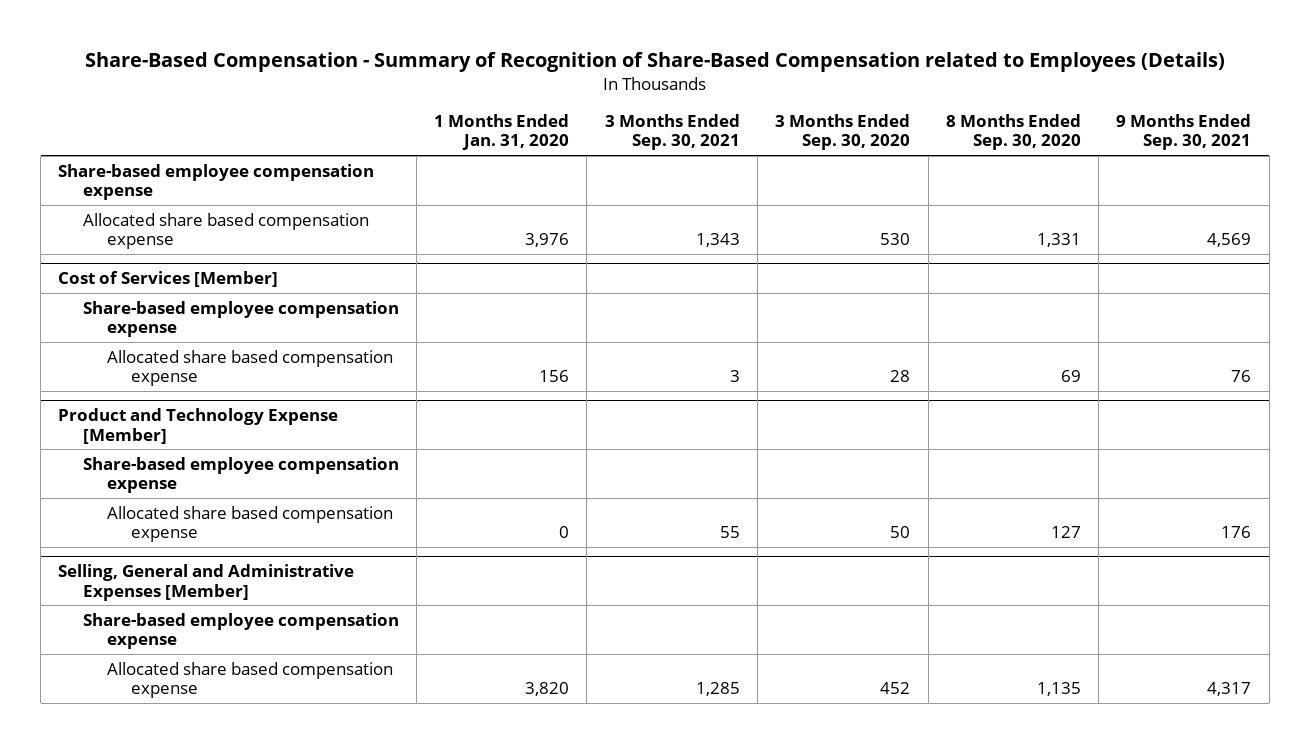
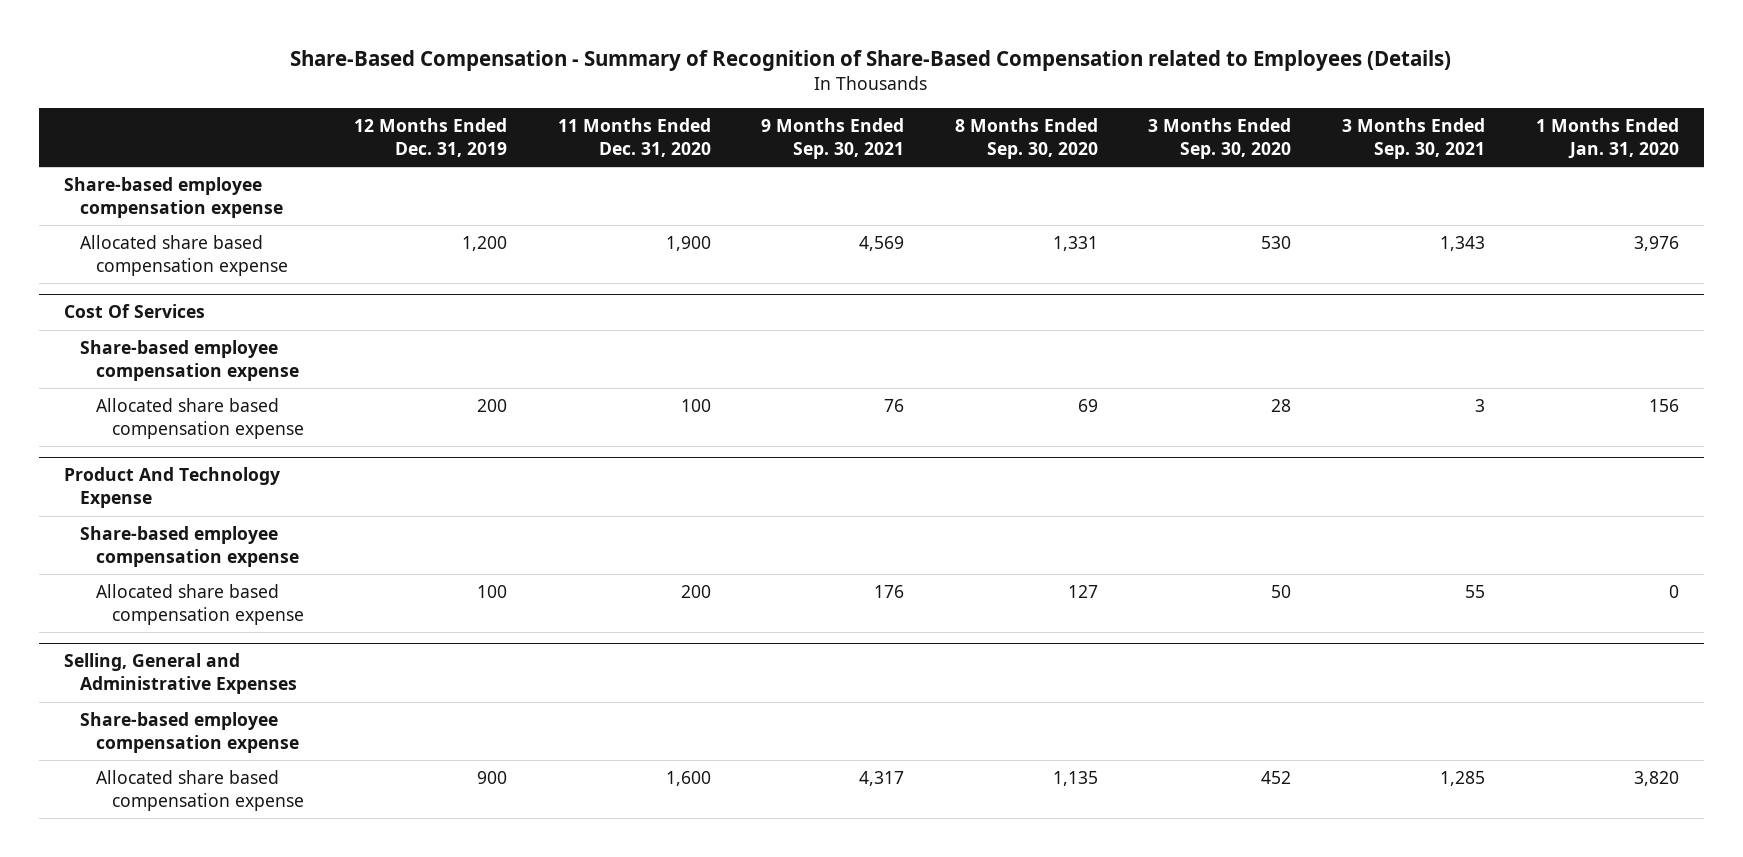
none -> [354,117,508,157] 12 Months Ended Dec. 31, 2019
none -> [557,117,711,157] 11 Months Ended Dec. 31, 2020
[58,271,279,288] Cost of Services [Member] -> [64,304,206,319] Cost Of Services
[58,408,339,444] Product and Technology Expense [Member] -> [64,467,281,509] Product And Technology Expense
[58,564,355,601] Selling, General and Administrative Expenses [Member] -> [64,653,298,695] Selling, General and Administrative Expenses

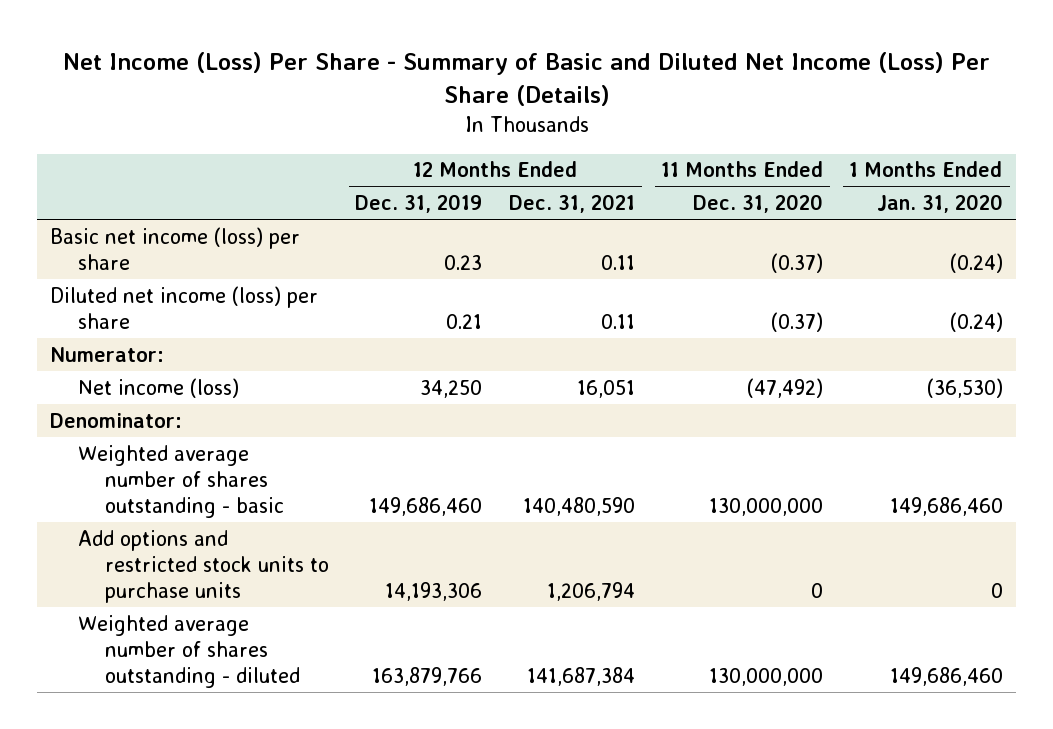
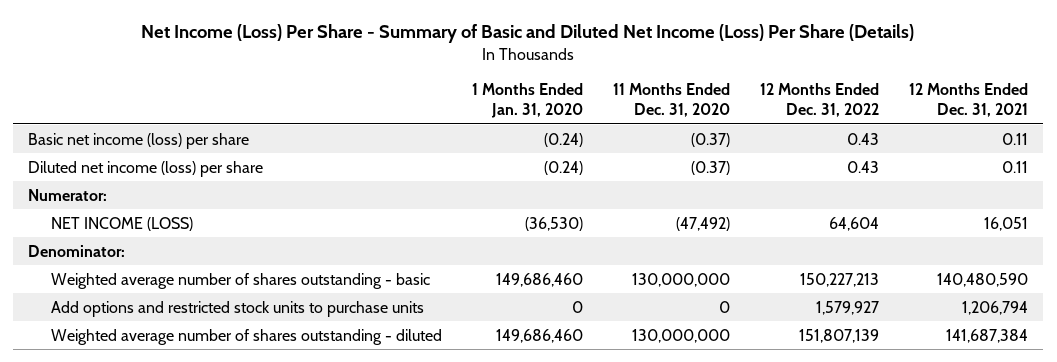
[355,194,483,214] Dec. 31, 2019 -> none
none -> [760,83,880,118] 12 Months Ended Dec. 31, 2022
[77,377,239,398] Net income (loss) -> [50,216,193,231] NET INCOME (LOSS)

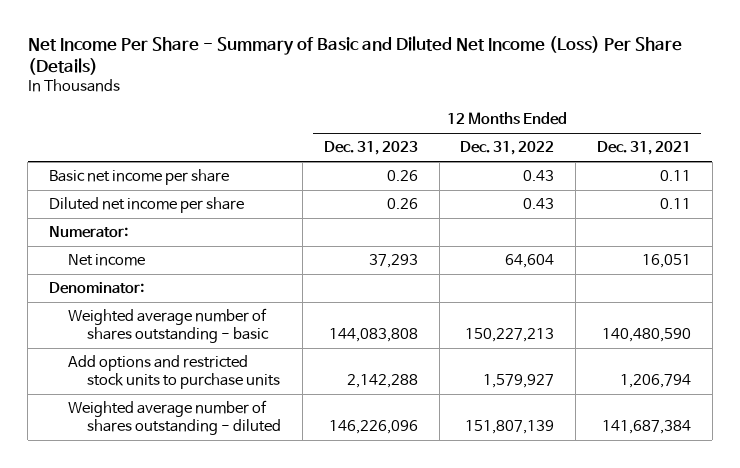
[141,24,915,44] Net Income (Loss) Per Share - Summary of Basic and Diluted Net Income (Loss) Per Share (Details) -> [27,35,682,75] Net Income Per Share - Summary of Basic and Diluted Net Income (Loss) Per Share (Details)
[471,83,583,119] 1 Months Ended Jan. 31, 2020 -> none
[613,83,731,118] 11 Months Ended Dec. 31, 2020 -> none
none -> [323,141,418,156] Dec. 31, 2023
[28,132,250,149] Basic net income (loss) per share -> [48,169,229,186] Basic net income per share
[28,160,264,177] Diluted net income (loss) per share -> [48,197,244,214] Diluted net income per share
[50,216,193,231] NET INCOME (LOSS) -> [68,254,146,267] Net income

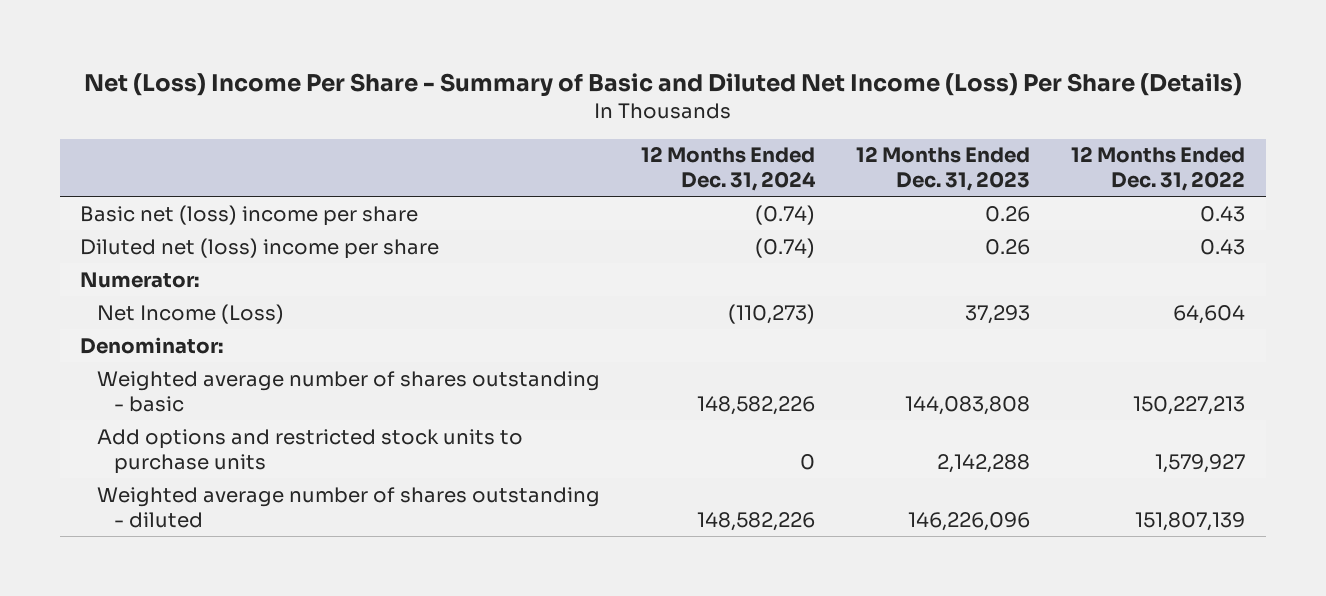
[27,35,682,75] Net Income Per Share - Summary of Basic and Diluted Net Income (Loss) Per Share (Details) -> [83,73,1242,97] Net (Loss) Income Per Share - Summary of Basic and Diluted Net Income (Loss) Per Share (Details)
[596,141,691,156] Dec. 31, 2021 -> none
none -> [641,146,817,192] 12 Months Ended Dec. 31, 2024
[48,169,229,186] Basic net income per share -> [80,204,419,226] Basic net (loss) income per share
[48,197,244,214] Diluted net income per share -> [80,237,440,259] Diluted net (loss) income per share
[68,254,146,267] Net income -> [97,303,285,324] Net Income (Loss)

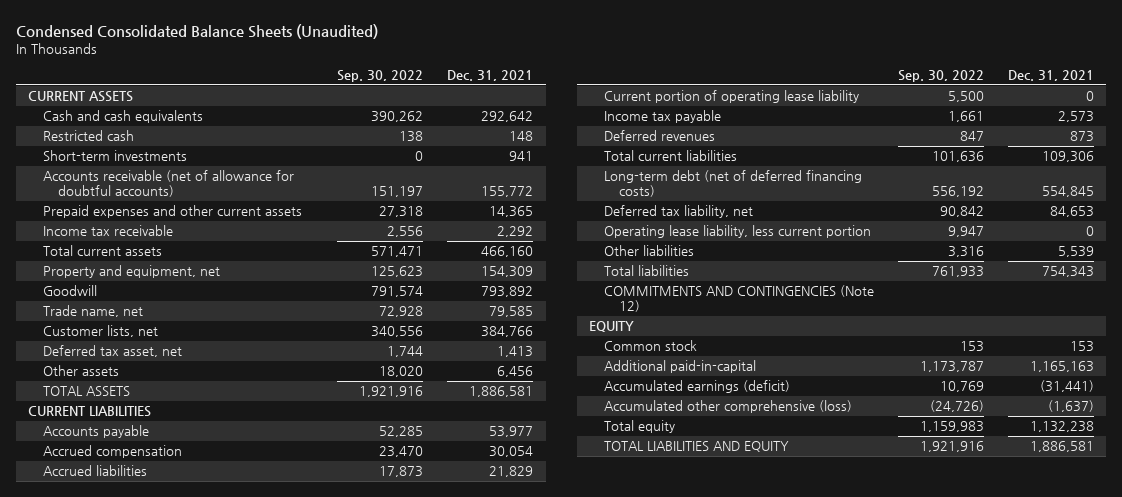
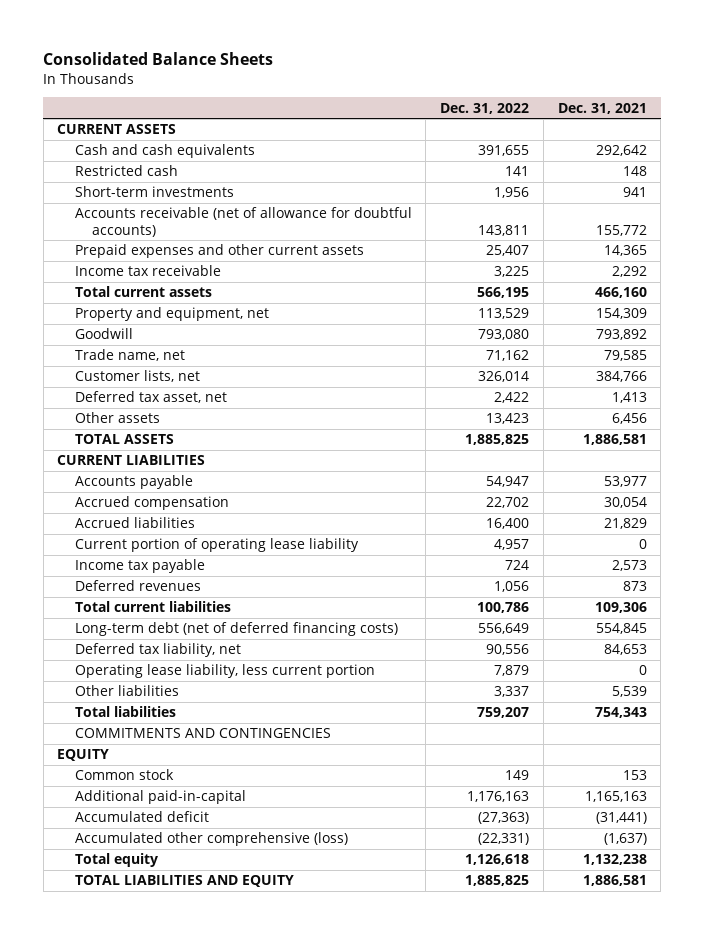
[16,23,379,39] Condensed Consolidated Balance Sheets (Unaudited) -> [43,51,274,65] Consolidated Balance Sheets
[337,70,424,83] Sep. 30, 2022 -> none
none -> [440,102,530,114] Dec. 31, 2022
[603,285,874,313] COMMITMENTS AND CONTINGENCIES (Note 12) -> [74,728,331,739] COMMITMENTS AND CONTINGENCIES
[603,380,790,394] Accumulated earnings (deficit) -> [74,811,209,823] Accumulated deficit

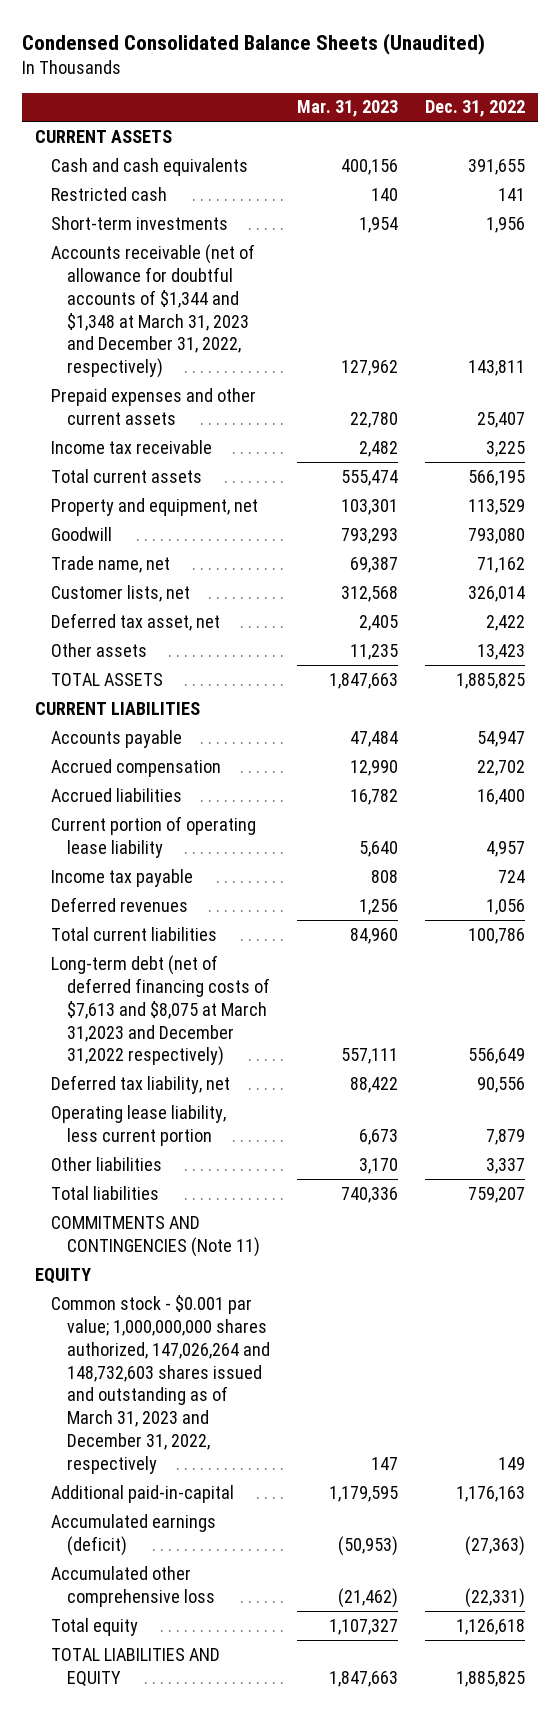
[43,51,274,65] Consolidated Balance Sheets -> [21,32,485,55] Condensed Consolidated Balance Sheets (Unaudited)
[557,102,647,114] Dec. 31, 2021 -> none
none -> [297,100,399,118] Mar. 31, 2023
[74,207,412,237] Accounts receivable (net of allowance for doubtful accounts) -> [51,243,256,379] Accounts receivable (net of allowance for doubtful accounts of $1,344 and $1,348 at March 31, 2023 and December 31, 2022, respectively)
[74,622,398,637] Long-term debt (net of deferred financing costs) -> [51,954,271,1067] Long-term debt (net of deferred financing costs of $7,613 and $8,075 at March 31,2023 and December 31,2022 respectively)
[74,728,331,739] COMMITMENTS AND CONTINGENCIES -> [51,1215,261,1257] COMMITMENTS AND CONTINGENCIES (Note 11)
[74,769,174,781] Common stock -> [51,1294,271,1475] Common stock - $0.001 par value; 1,000,000,000 shares authorized, 147,026,264 and 148,732,603 shares issued and outstanding as of March 31, 2023 and December 31, 2022, respectively
[74,811,209,823] Accumulated deficit -> [51,1513,217,1556] Accumulated earnings (deficit)
[74,832,348,847] Accumulated other comprehensive (loss) -> [51,1565,216,1607] Accumulated other comprehensive loss

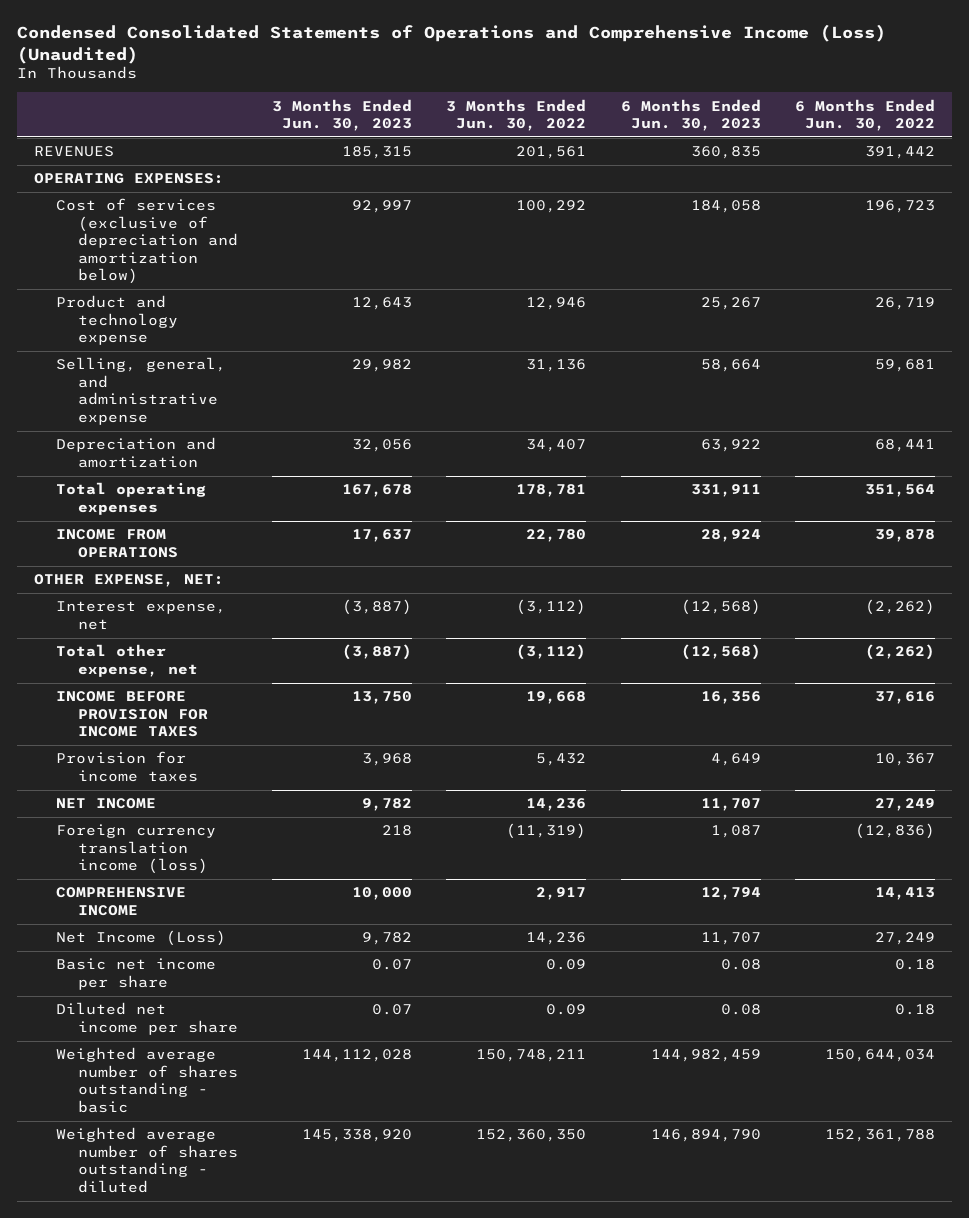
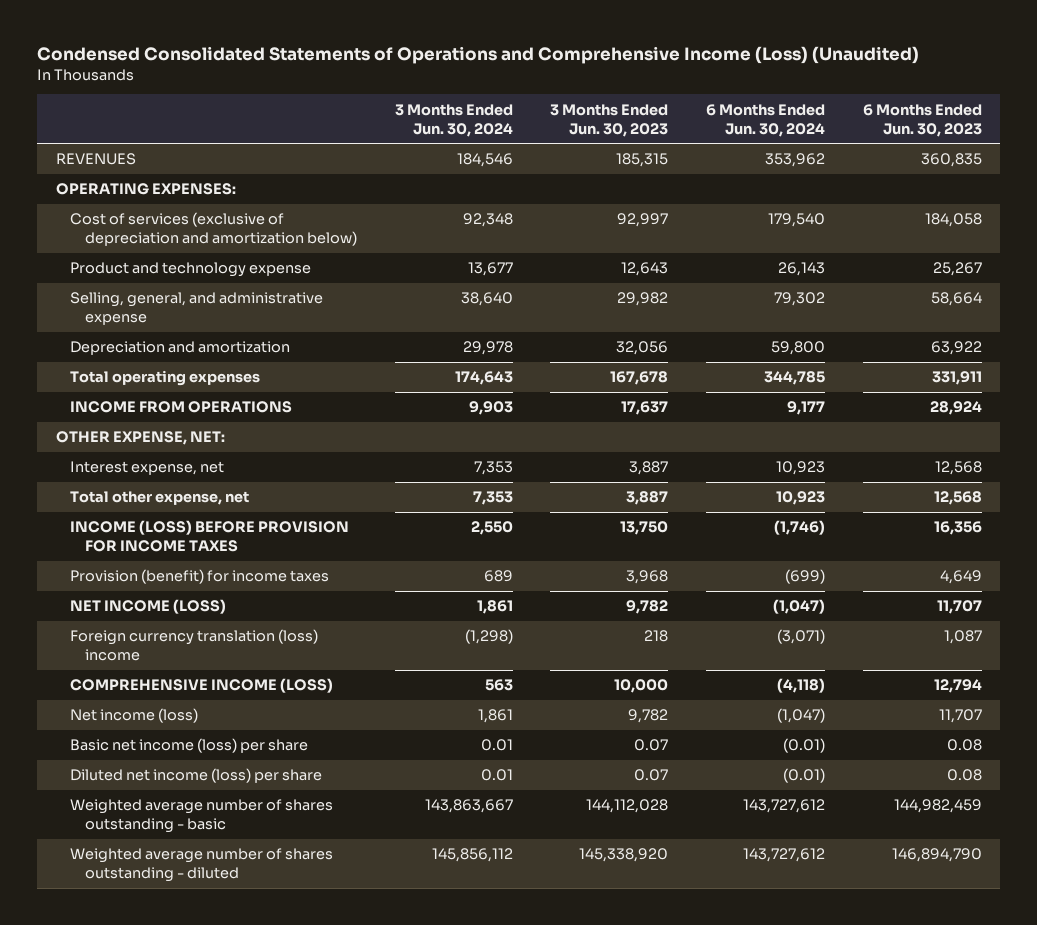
[446,98,587,131] 3 Months Ended Jun. 30, 2022 -> none
[794,98,935,131] 6 Months Ended Jun. 30, 2022 -> none
none -> [394,103,513,137] 3 Months Ended Jun. 30, 2024
none -> [705,103,825,137] 6 Months Ended Jun. 30, 2024
[342,599,413,616] (3,887) -> [629,461,669,476] 3,887
[680,599,761,616] (12,568) -> [934,461,982,476] 12,568
[342,644,413,661] (3,887) -> [626,491,669,506] 3,887
[680,644,761,661] (12,568) -> [933,491,982,506] 12,568
[55,691,208,738] INCOME BEFORE PROVISION FOR INCOME TAXES -> [70,520,350,553] INCOME (LOSS) BEFORE PROVISION FOR INCOME TAXES
[55,751,198,782] Provision for income taxes -> [70,569,330,585] Provision (benefit) for income taxes
[55,798,156,810] NET INCOME -> [70,599,227,615] NET INCOME (LOSS)
[55,824,216,875] Foreign currency translation income (loss) -> [70,629,319,662] Foreign currency translation (loss) income
[55,887,186,916] COMPREHENSIVE INCOME -> [70,678,334,694] COMPREHENSIVE INCOME (LOSS)
[55,930,226,947] Net Income (Loss) -> [70,708,199,724] Net income (loss)
[55,958,216,990] Basic net income per share -> [70,738,309,754] Basic net income (loss) per share
[55,1002,238,1035] Diluted net income per share -> [70,768,323,784] Diluted net income (loss) per share

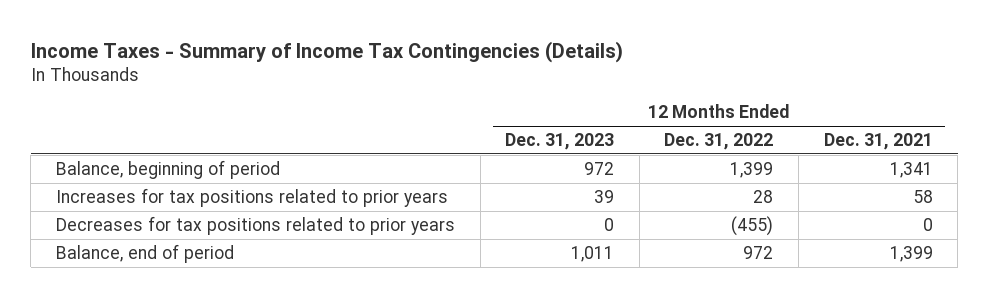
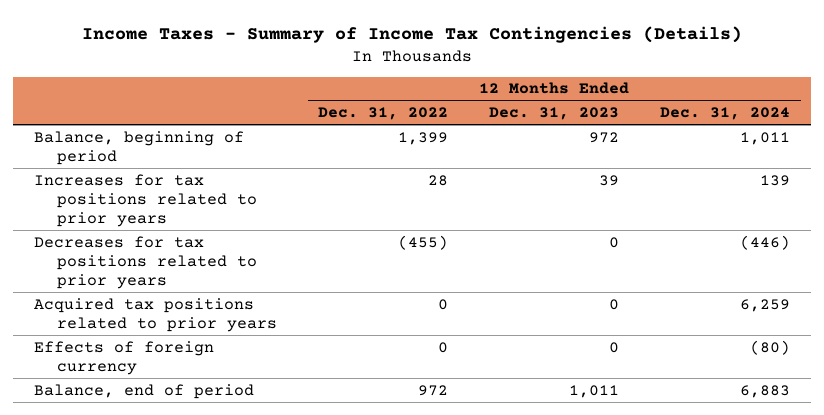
[823,133,933,151] Dec. 31, 2021 -> none
none -> [660,107,791,121] Dec. 31, 2024
none -> [33,297,278,332] Acquired tax positions related to prior years
none -> [33,340,214,375] Effects of foreign currency

